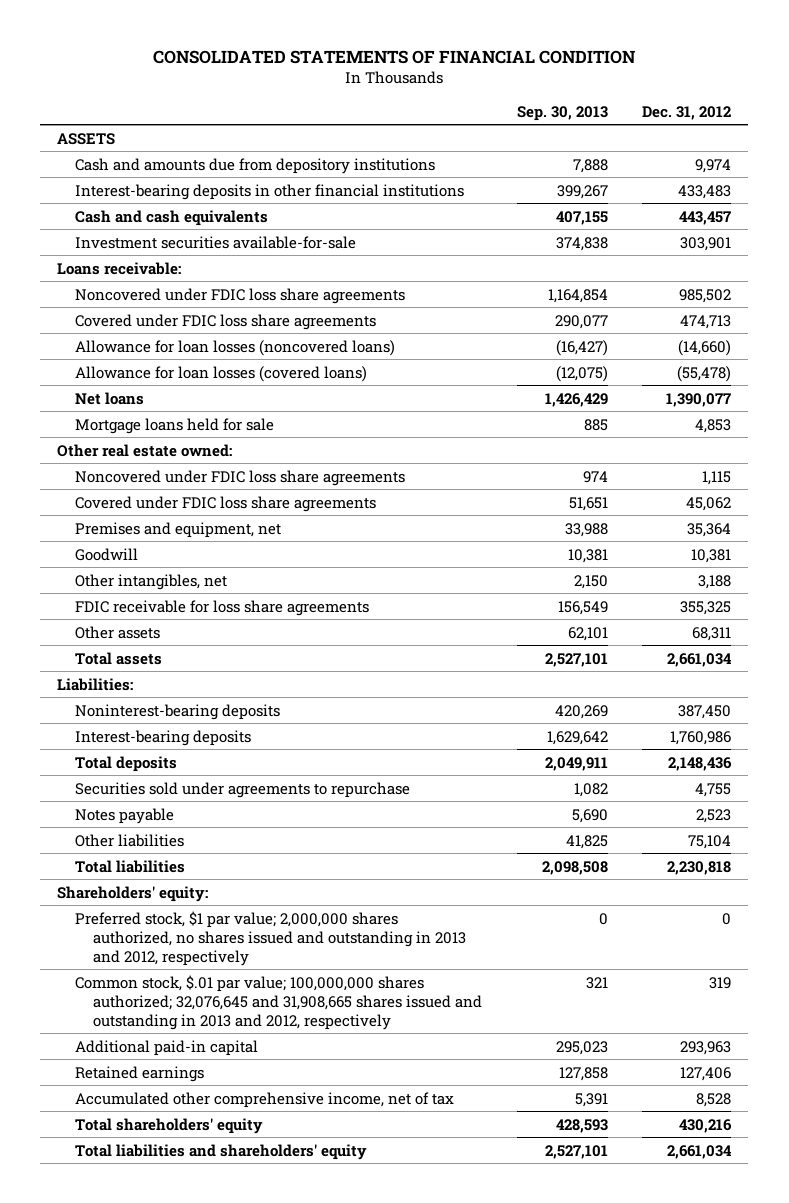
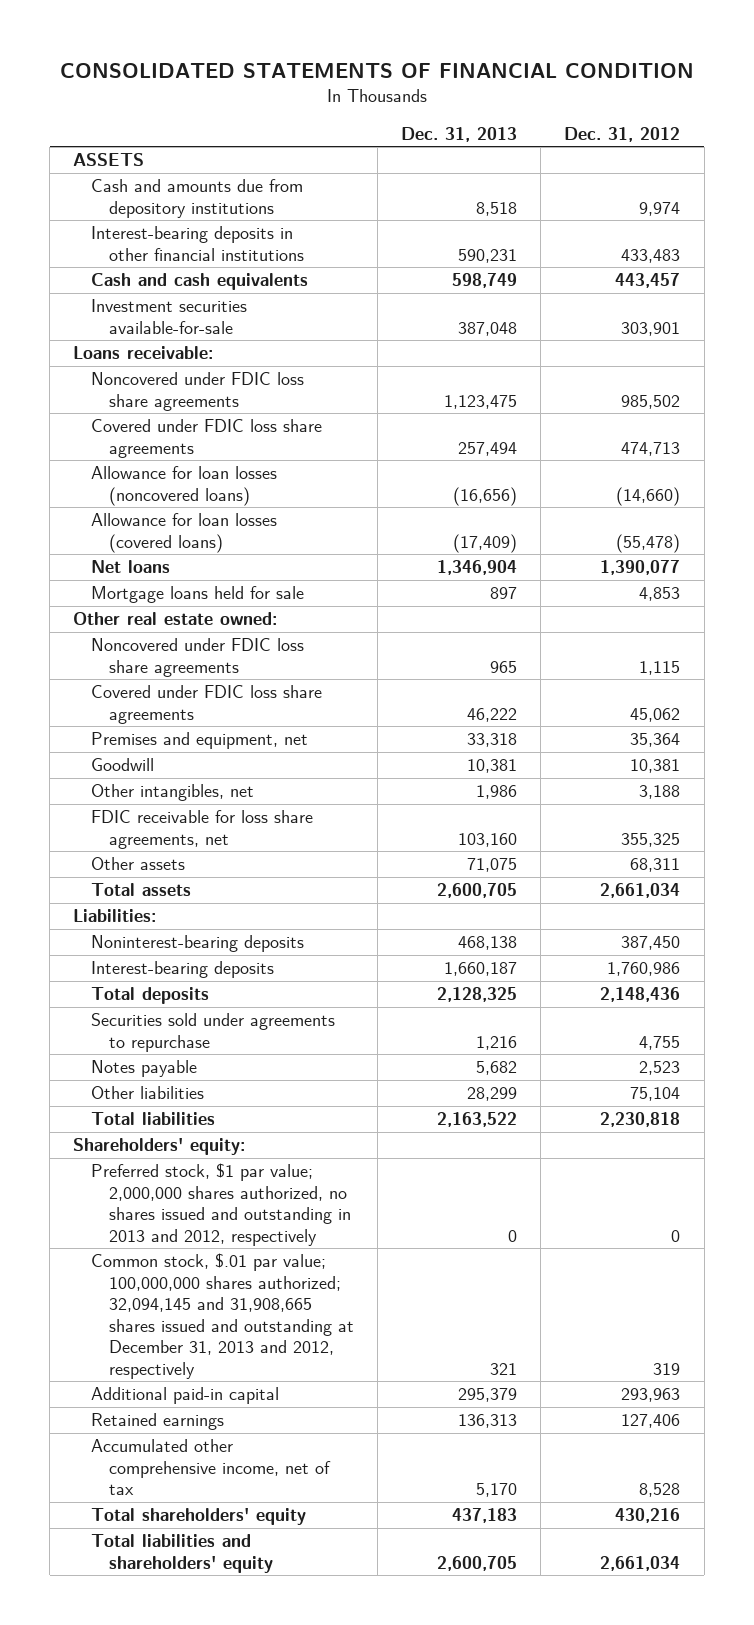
[516,105,608,121] Sep. 30, 2013 -> none
none -> [401,126,518,142] Dec. 31, 2013
[75,599,370,616] FDIC receivable for loss share agreements -> [91,810,314,849] FDIC receivable for loss share agreements, net
[75,974,483,1030] Common stock, $.01 par value; 100,000,000 shares authorized; 32,076,645 and 31,908,665 shares issued and outstanding in 2013 and 2012, respectively -> [91,1253,355,1379] Common stock, $.01 par value; 100,000,000 shares authorized; 32,094,145 and 31,908,665 shares issued and outstanding at December 31, 2013 and 2012, respectively

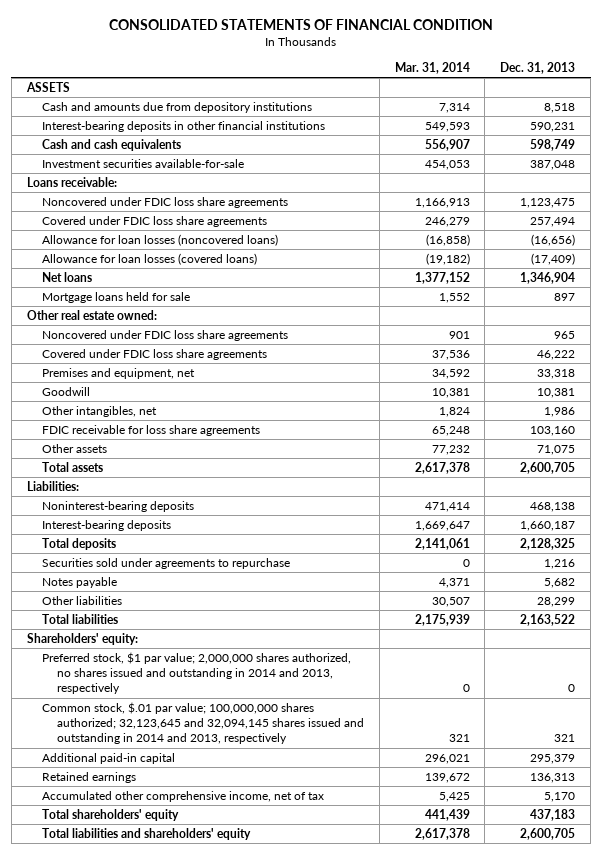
[564,126,681,142] Dec. 31, 2012 -> none
none -> [394,61,470,74] Mar. 31, 2014
[91,810,314,849] FDIC receivable for loss share agreements, net -> [41,424,260,436] FDIC receivable for loss share agreements
[91,1163,352,1246] Preferred stock, $1 par value; 2,000,000 shares authorized, no shares issued and outstanding in 2013 and 2012, respectively -> [41,651,351,695] Preferred stock, $1 par value; 2,000,000 shares authorized, no shares issued and outstanding in 2014 and 2013, respectively
[91,1253,355,1379] Common stock, $.01 par value; 100,000,000 shares authorized; 32,094,145 and 31,908,665 shares issued and outstanding at December 31, 2013 and 2012, respectively -> [41,701,364,745] Common stock, $.01 par value; 100,000,000 shares authorized; 32,123,645 and 32,094,145 shares issued and outstanding in 2014 and 2013, respectively

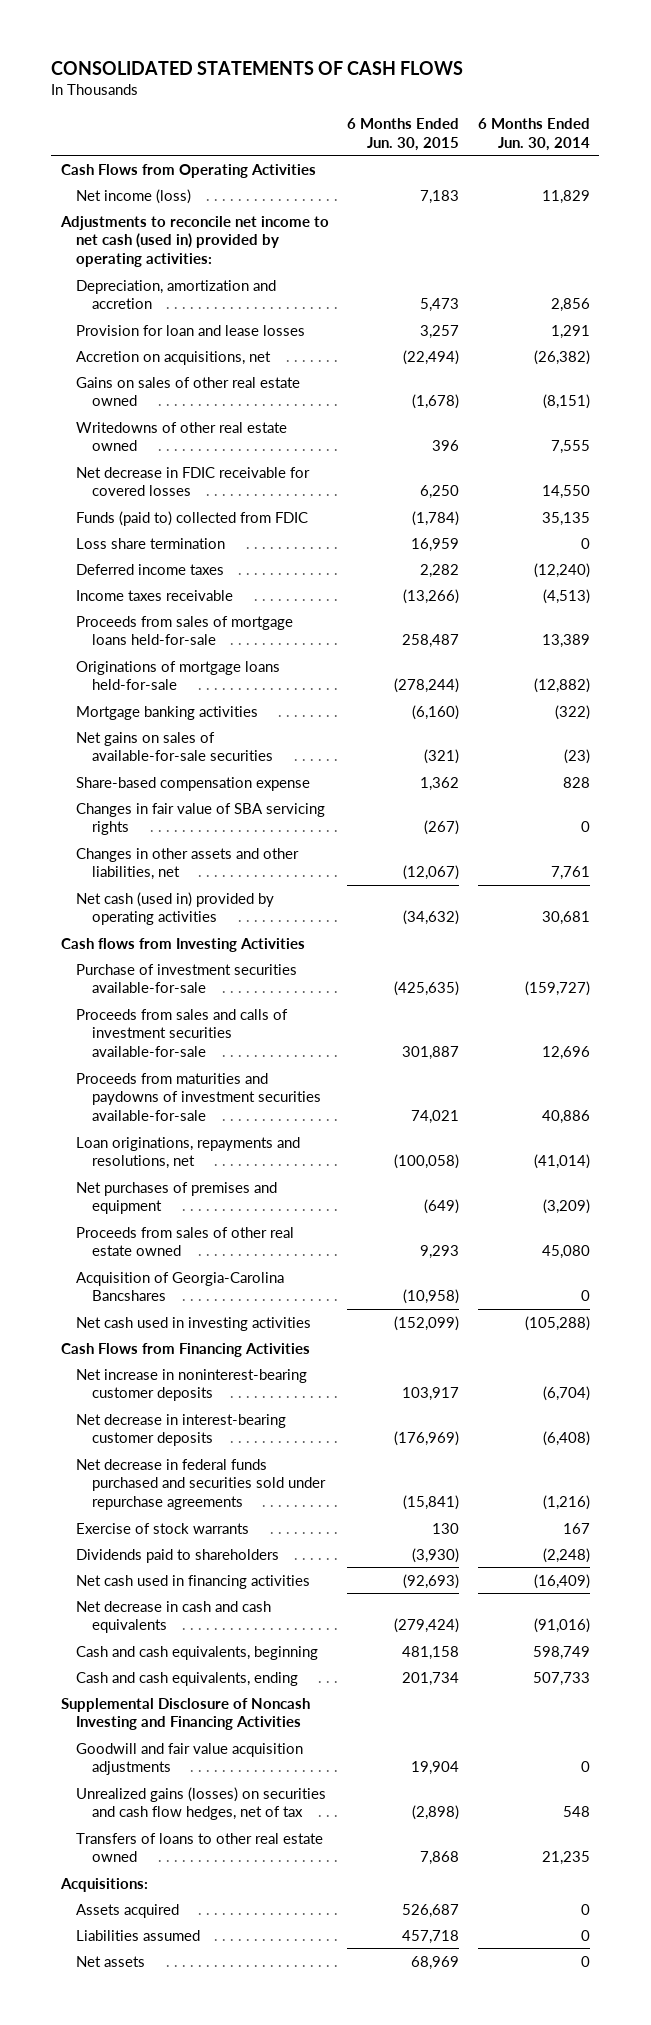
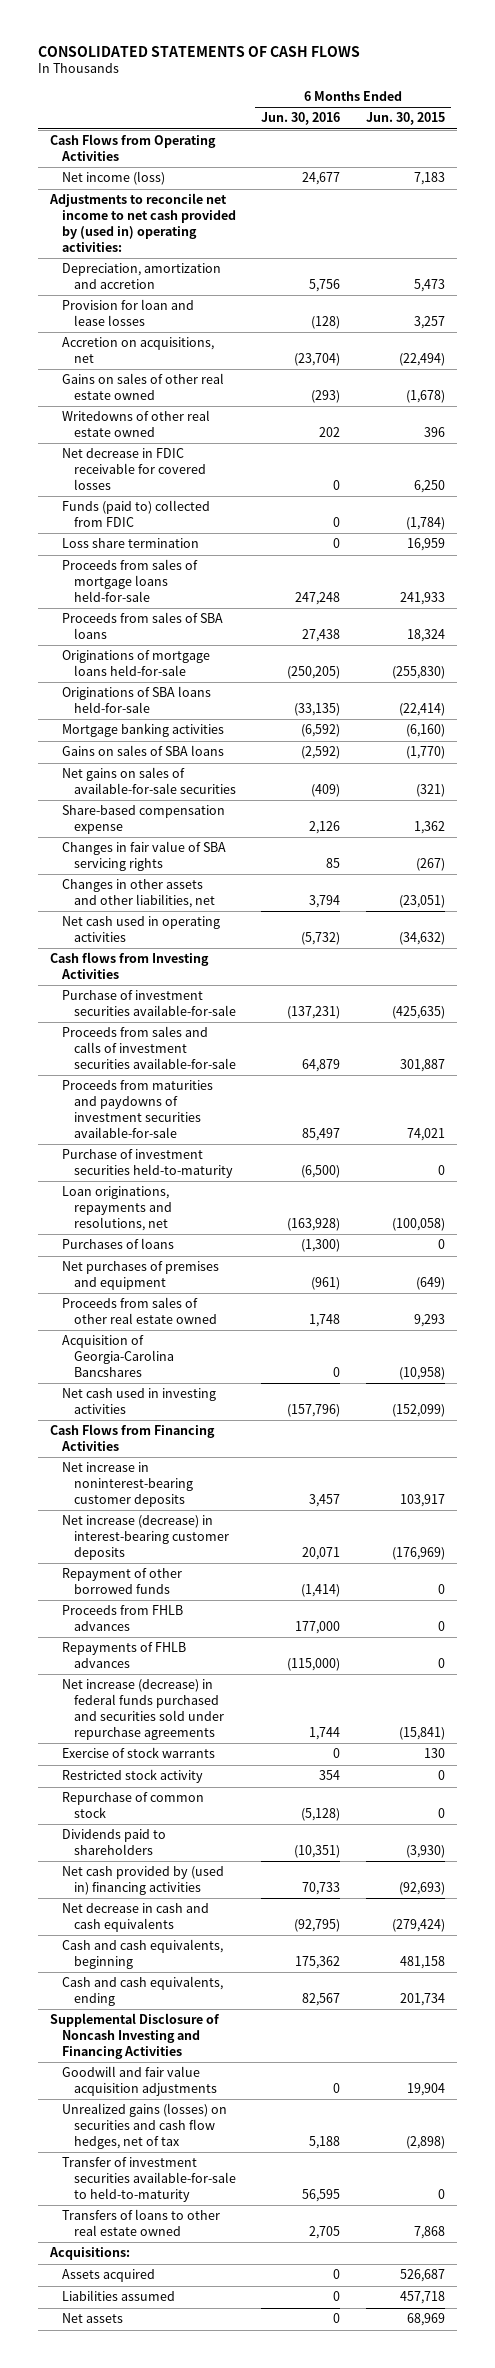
[478,117,591,151] 6 Months Ended Jun. 30, 2014 -> none
none -> [261,112,341,126] Jun. 30, 2016
[59,215,329,268] Adjustments to reconcile net income to net cash (used in) provided by operating activities: -> [49,193,237,252] Adjustments to reconcile net income to net cash provided by (used in) operating activities:
[76,563,225,575] Deferred income taxes -> none
[76,589,234,601] Income taxes receivable -> none
[402,634,460,649] 258,487 -> [399,592,445,606] 241,933
none -> [62,612,224,640] Proceeds from sales of SBA loans
[394,678,460,694] (278,244) -> [391,666,445,680] (255,830)
none -> [62,686,212,714] Originations of SBA loans held-for-sale
none -> [62,745,225,757] Gains on sales of SBA loans
[403,865,460,881] (12,067) -> [398,895,445,909] (23,051)
[76,891,275,926] Net cash (used in) provided by operating activities -> [62,916,221,943] Net cash used in operating activities
none -> [62,1149,233,1179] Purchase of investment securities held-to-maturity
none -> [62,1238,175,1250] Purchases of loans
[76,1413,287,1447] Net decrease in interest-bearing customer deposits -> [62,1515,229,1561] Net increase (decrease) in interest-bearing customer deposits
none -> [62,1568,183,1595] Repayment of other borrowed funds
none -> [62,1605,184,1632] Proceeds from FHLB advances
none -> [62,1642,187,1669] Repayments of FHLB advances
[76,1458,326,1511] Net decrease in federal funds purchased and securities sold under repurchase agreements -> [62,1679,224,1740] Net increase (decrease) in federal funds purchased and securities sold under repurchase agreements
none -> [62,1769,204,1784] Restricted stock activity
none -> [62,1792,205,1819] Repurchase of common stock
[76,1574,311,1589] Net cash used in financing activities -> [62,1866,225,1896] Net cash provided by (used in) financing activities
none -> [62,2157,236,2203] Transfer of investment securities available-for-sale to held-to-maturity

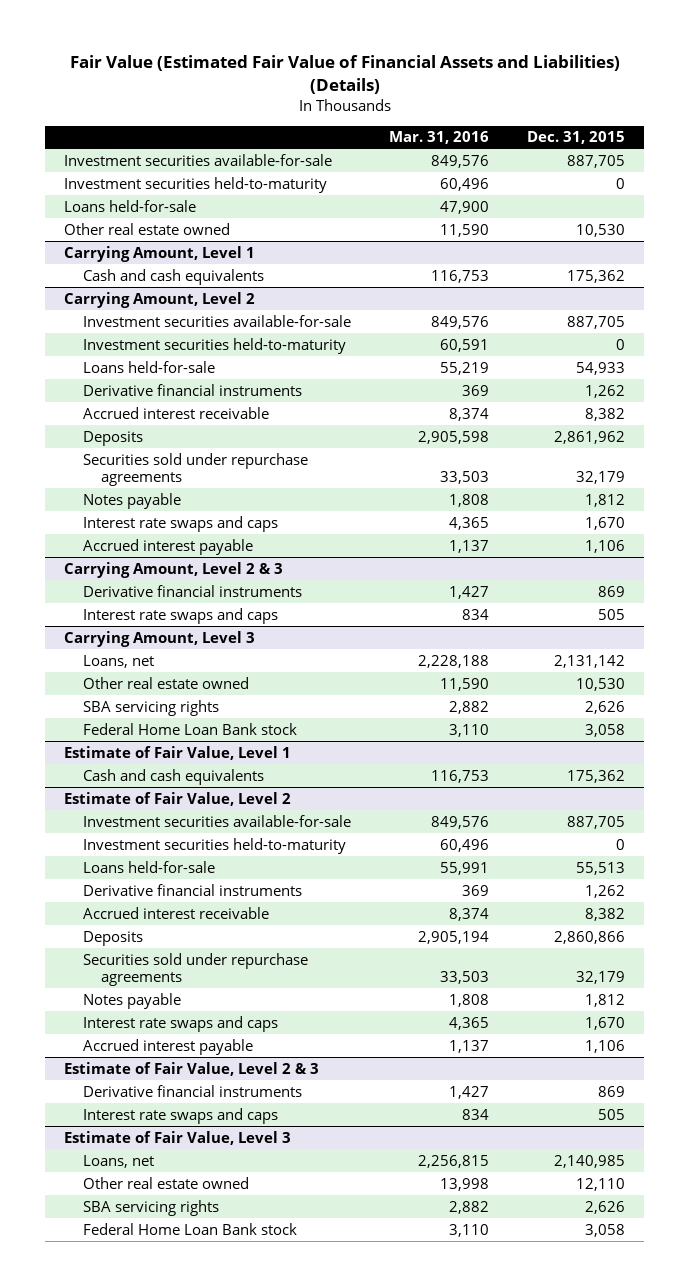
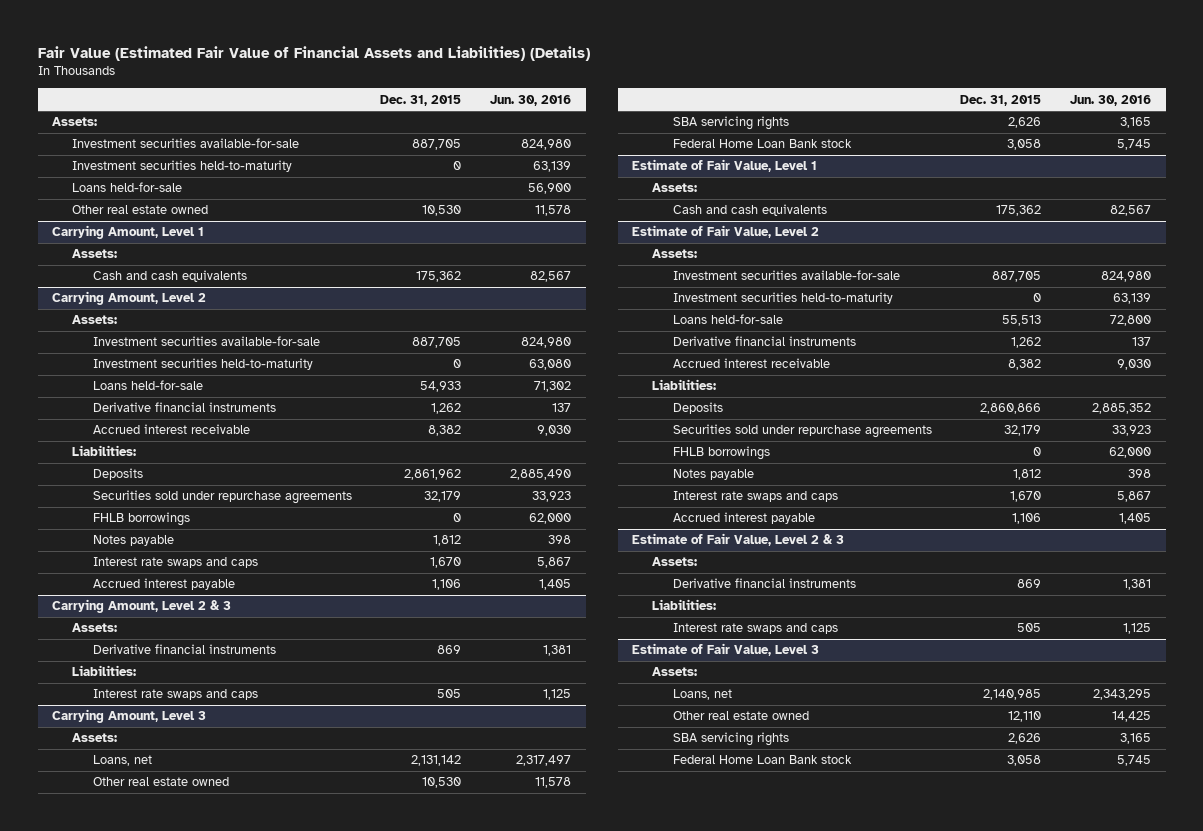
[389,131,490,145] Mar. 31, 2016 -> none
none -> [490,94,572,106] Jun. 30, 2016
none -> [52,117,98,127] Assets:
none -> [72,249,118,259] Assets:
none -> [72,315,118,325] Assets:
none -> [72,445,137,457] Liabilities:
none -> [92,512,190,527] FHLB borrowings
none -> [72,623,118,633] Assets:
none -> [72,665,137,677] Liabilities:
none -> [72,733,118,743] Assets:
none -> [652,183,698,193] Assets:
none -> [652,249,698,259] Assets:
none -> [652,379,717,391] Liabilities:
none -> [672,446,770,461] FHLB borrowings
none -> [652,557,698,567] Assets:
none -> [652,599,717,611] Liabilities:
none -> [652,667,698,677] Assets:

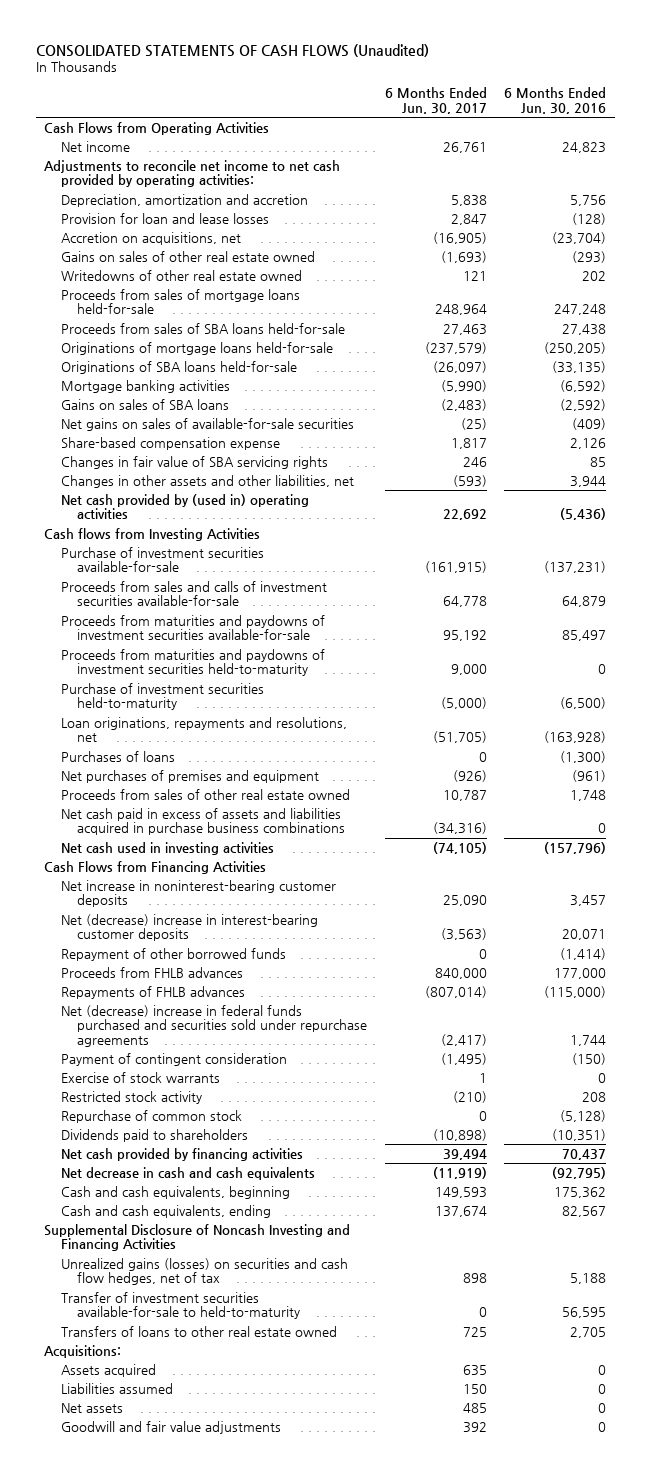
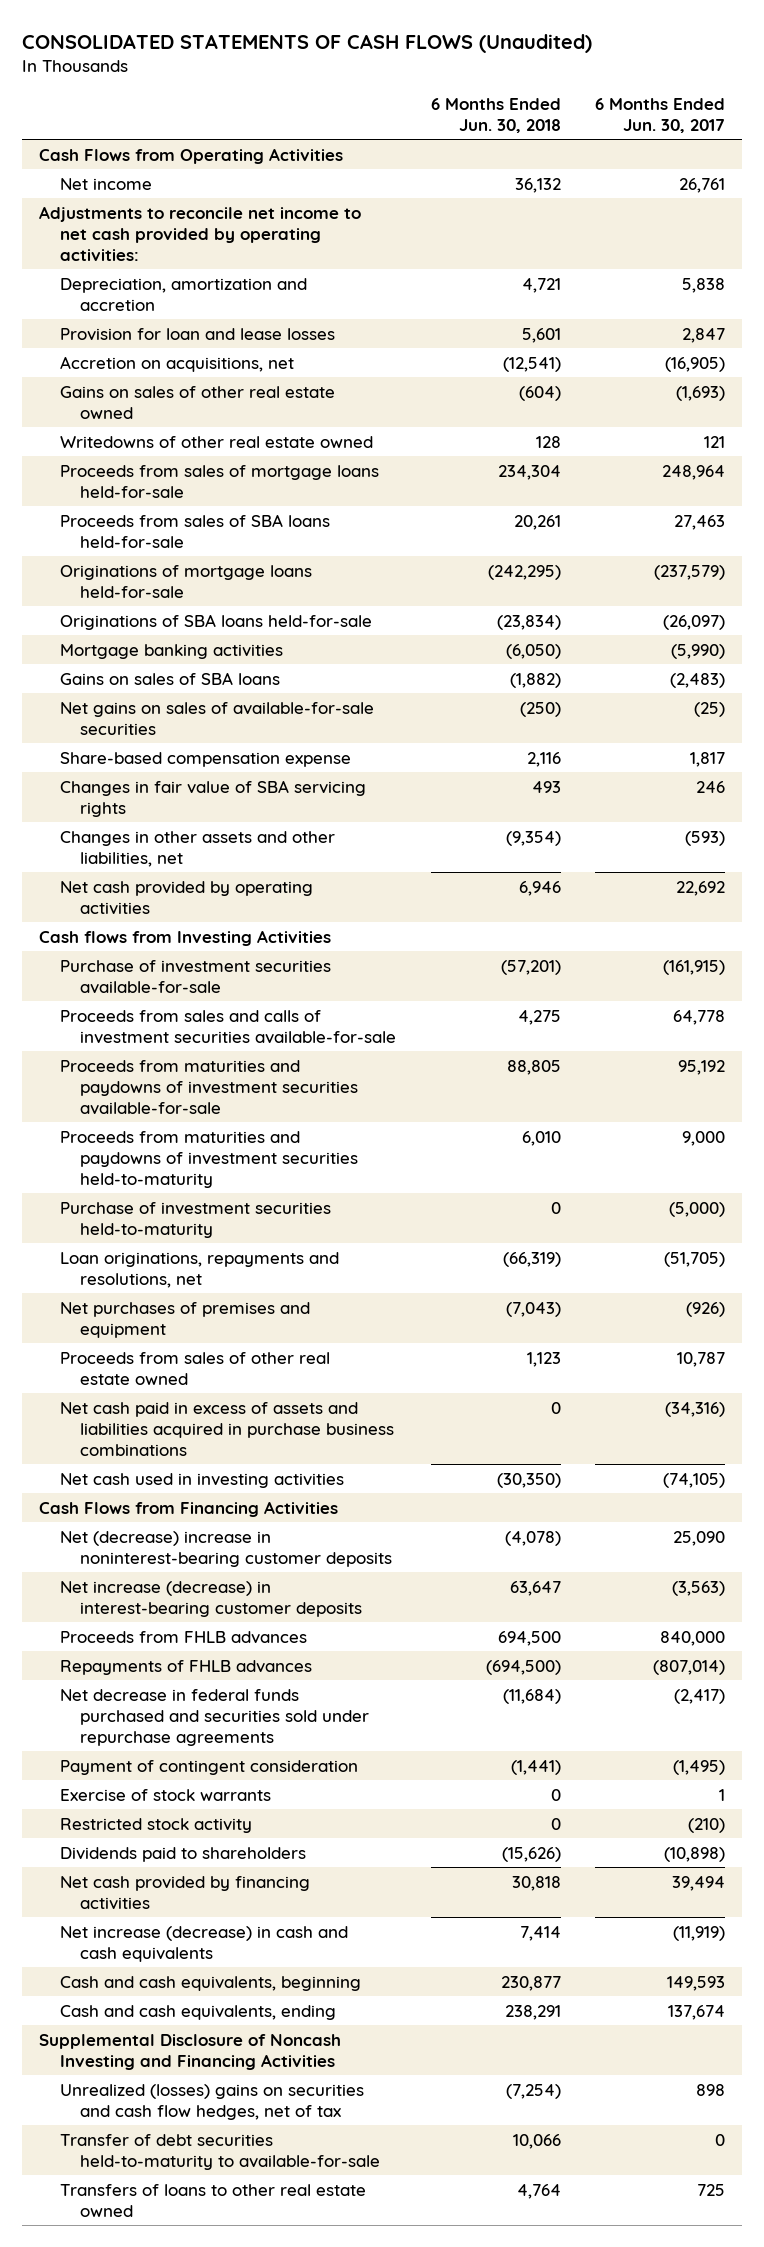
[504,87,607,114] 6 Months Ended Jun. 30, 2016 -> none
none -> [430,98,561,134] 6 Months Ended Jun. 30, 2018
[60,493,309,520] Net cash provided by (used in) operating activities -> [59,880,313,915] Net cash provided by operating activities
[60,750,175,762] Purchases of loans -> none
[60,947,286,961] Repayment of other borrowed funds -> none
[60,879,336,908] Net increase in noninterest-bearing customer deposits -> [59,1530,393,1567] Net (decrease) increase in noninterest-bearing customer deposits
[60,913,318,942] Net (decrease) increase in interest-bearing customer deposits -> [59,1580,363,1617] Net increase (decrease) in interest-bearing customer deposits
[60,1004,367,1047] Net (decrease) increase in federal funds purchased and securities sold under repurchase agreements -> [59,1688,370,1746] Net decrease in federal funds purchased and securities sold under repurchase agreements
[60,1109,242,1123] Repurchase of common stock -> none
[60,1166,315,1180] Net decrease in cash and cash equivalents -> [59,1925,348,1962] Net increase (decrease) in cash and cash equivalents
[60,1257,348,1286] Unrealized gains (losses) on securities and cash flow hedges, net of tax -> [59,2083,364,2120] Unrealized (losses) gains on securities and cash flow hedges, net of tax
[60,1291,300,1320] Transfer of investment securities available-for-sale to held-to-maturity -> [59,2133,381,2170] Transfer of debt securities held-to-maturity to available-for-sale
[44,1344,122,1358] Acquisitions: -> none
[60,1363,156,1377] Assets acquired -> none
[60,1382,173,1394] Liabilities assumed -> none
[60,1402,123,1413] Net assets -> none
[60,1420,281,1434] Goodwill and fair value adjustments -> none

